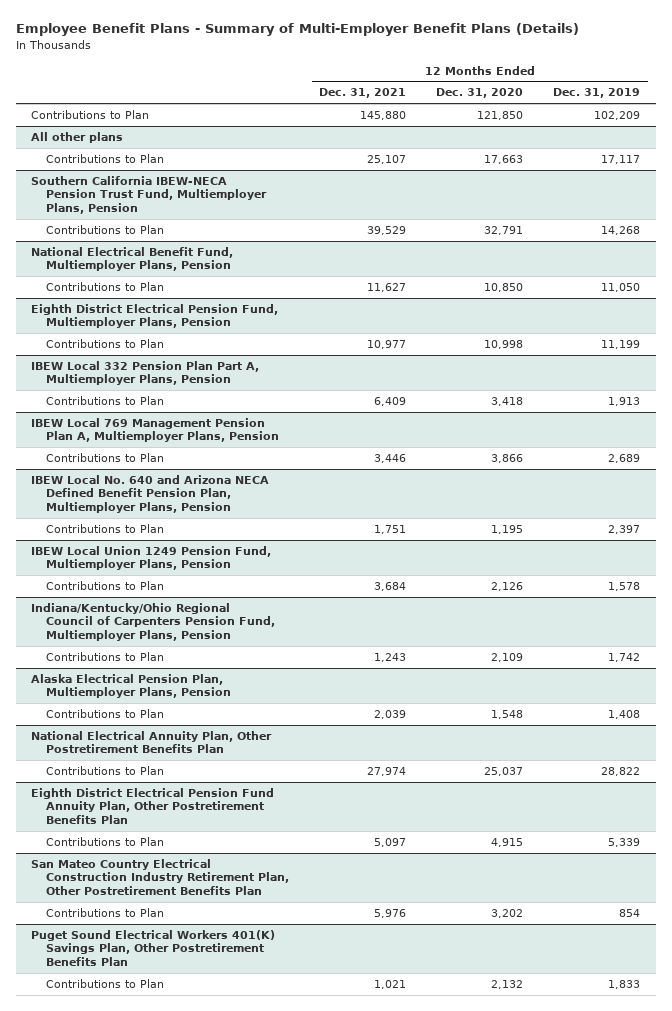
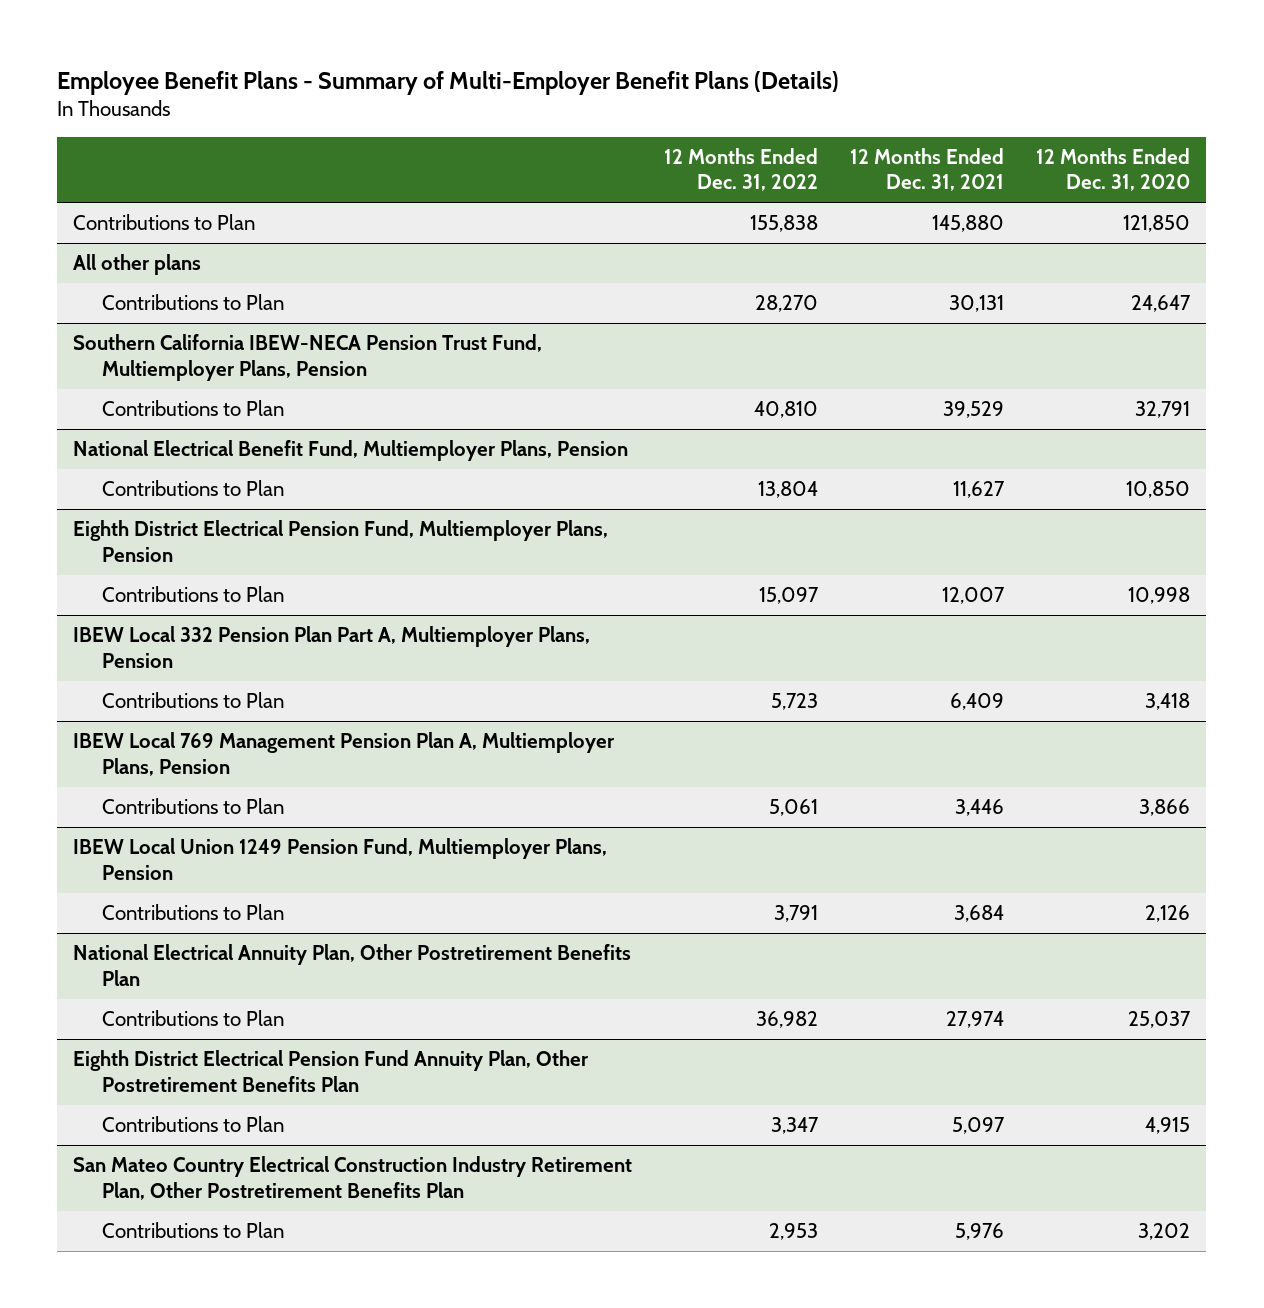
[553,88,641,99] Dec. 31, 2019 -> none
none -> [664,148,819,192] 12 Months Ended Dec. 31, 2022
[367,154,407,164] 25,107 -> [949,295,1005,313] 30,131
[484,154,524,164] 17,663 -> [1131,295,1192,313] 24,647
[367,339,407,349] 10,977 -> [942,587,1006,605] 12,007
[31,474,270,513] IBEW Local No. 640 and Arizona NECA Defined Benefit Pension Plan, Multiemployer Plans, Pension -> none
[45,523,164,533] Contributions to Plan -> none
[31,602,275,641] Indiana/Kentucky/Ohio Regional Council of Carpenters Pension Fund, Multiemployer Plans, Pension -> none
[45,651,164,661] Contributions to Plan -> none
[31,673,231,699] Alaska Electrical Pension Plan, Multiemployer Plans, Pension -> none
[45,708,164,718] Contributions to Plan -> none
[31,929,276,966] Puget Sound Electrical Workers 401(K) Savings Plan, Other Postretirement Benefits Plan -> none
[45,978,164,988] Contributions to Plan -> none

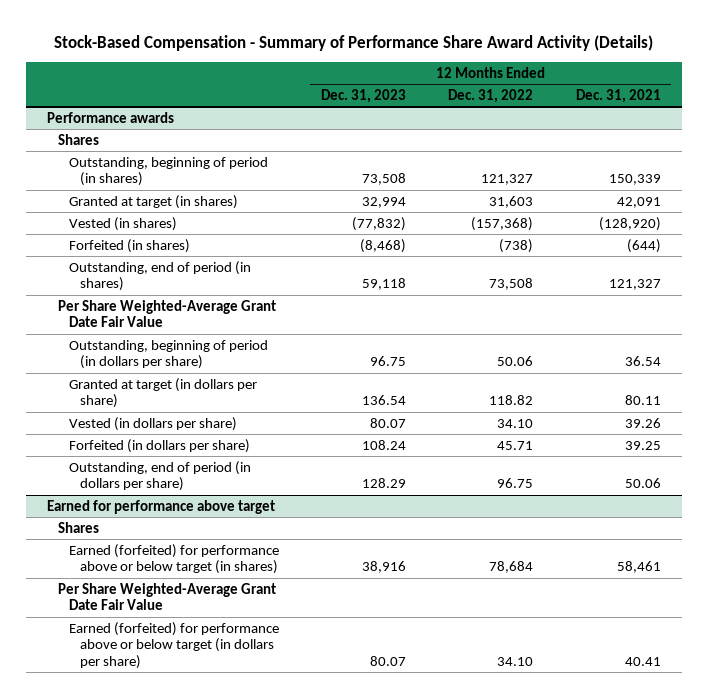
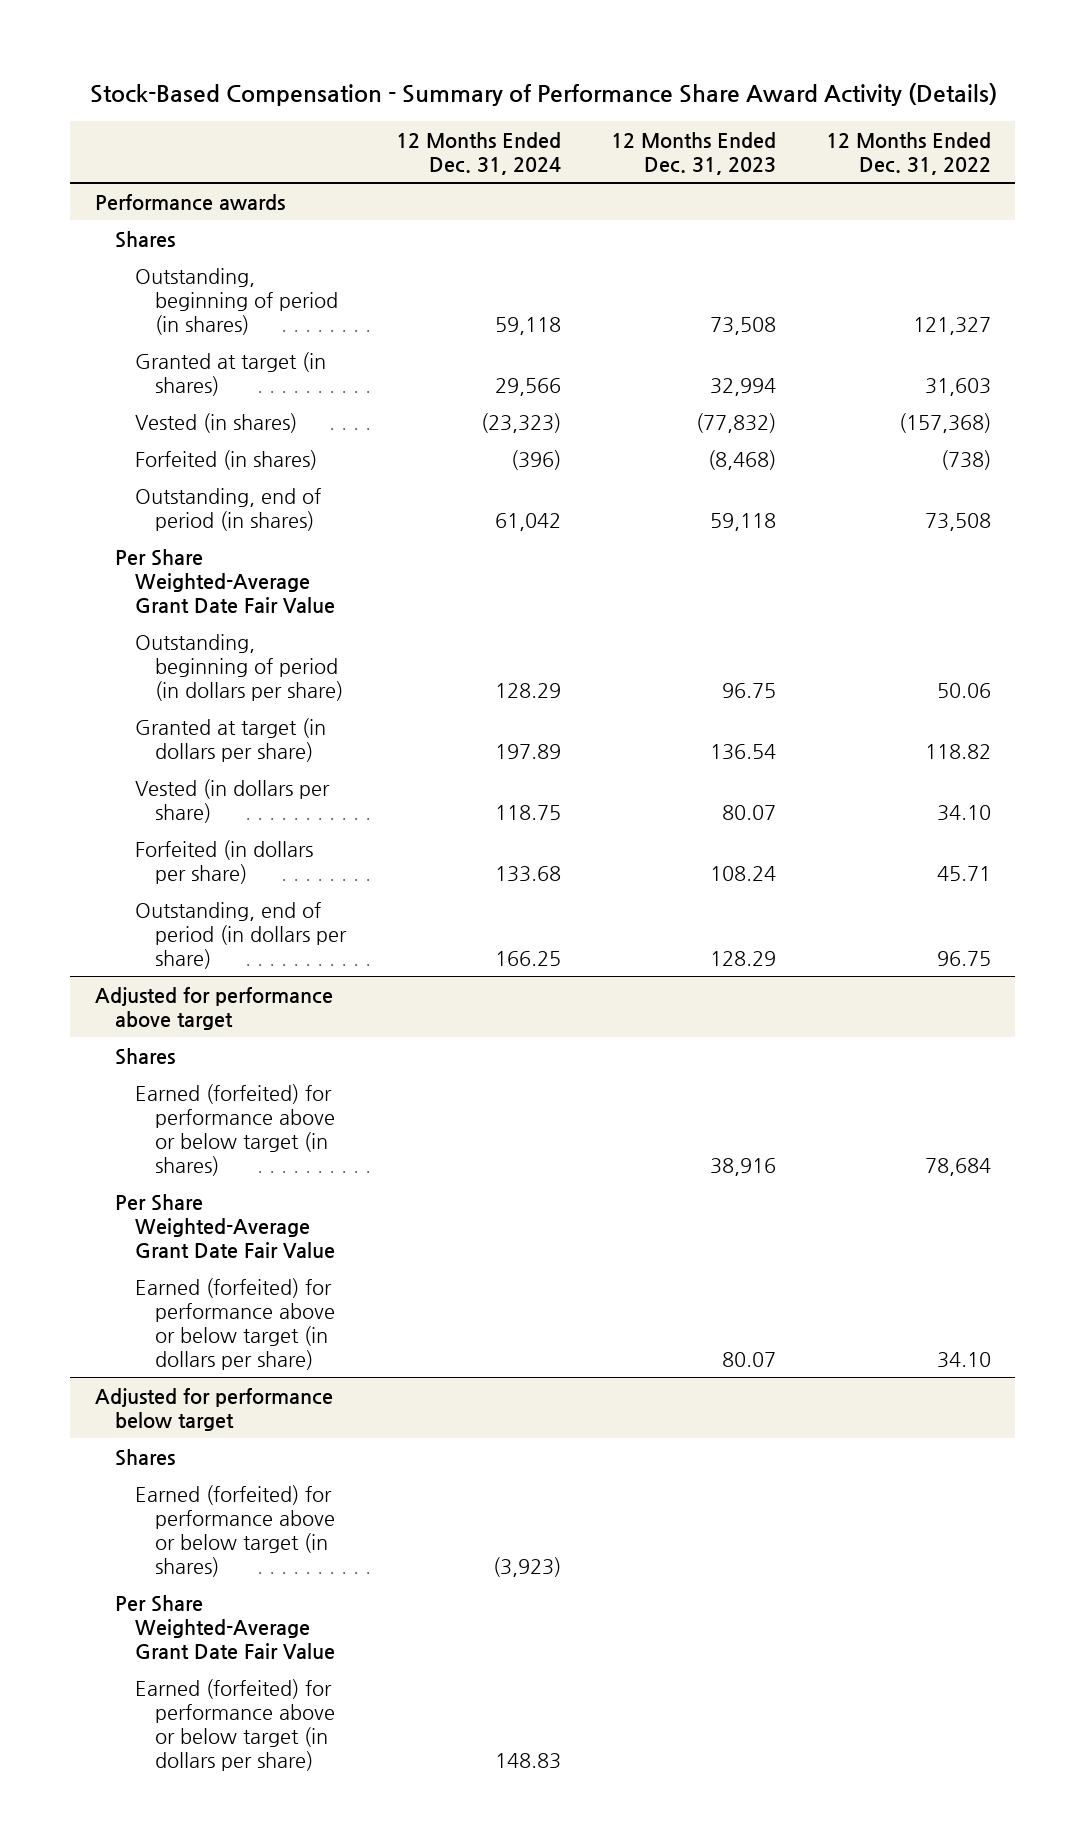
[575,88,661,103] Dec. 31, 2021 -> none
none -> [396,132,562,176] 12 Months Ended Dec. 31, 2024
[46,499,275,514] Earned for performance above target -> [94,986,333,1030] Adjusted for performance above target
none -> [94,1387,333,1431] Adjusted for performance below target
none -> [115,1448,176,1466] Shares
none -> [135,1484,336,1577] Earned (forfeited) for performance above or below target (in shares)
none -> [115,1594,336,1659] Per Share Weighted-Average Grant Date Fair Value
none -> [135,1678,336,1771] Earned (forfeited) for performance above or below target (in dollars per share)

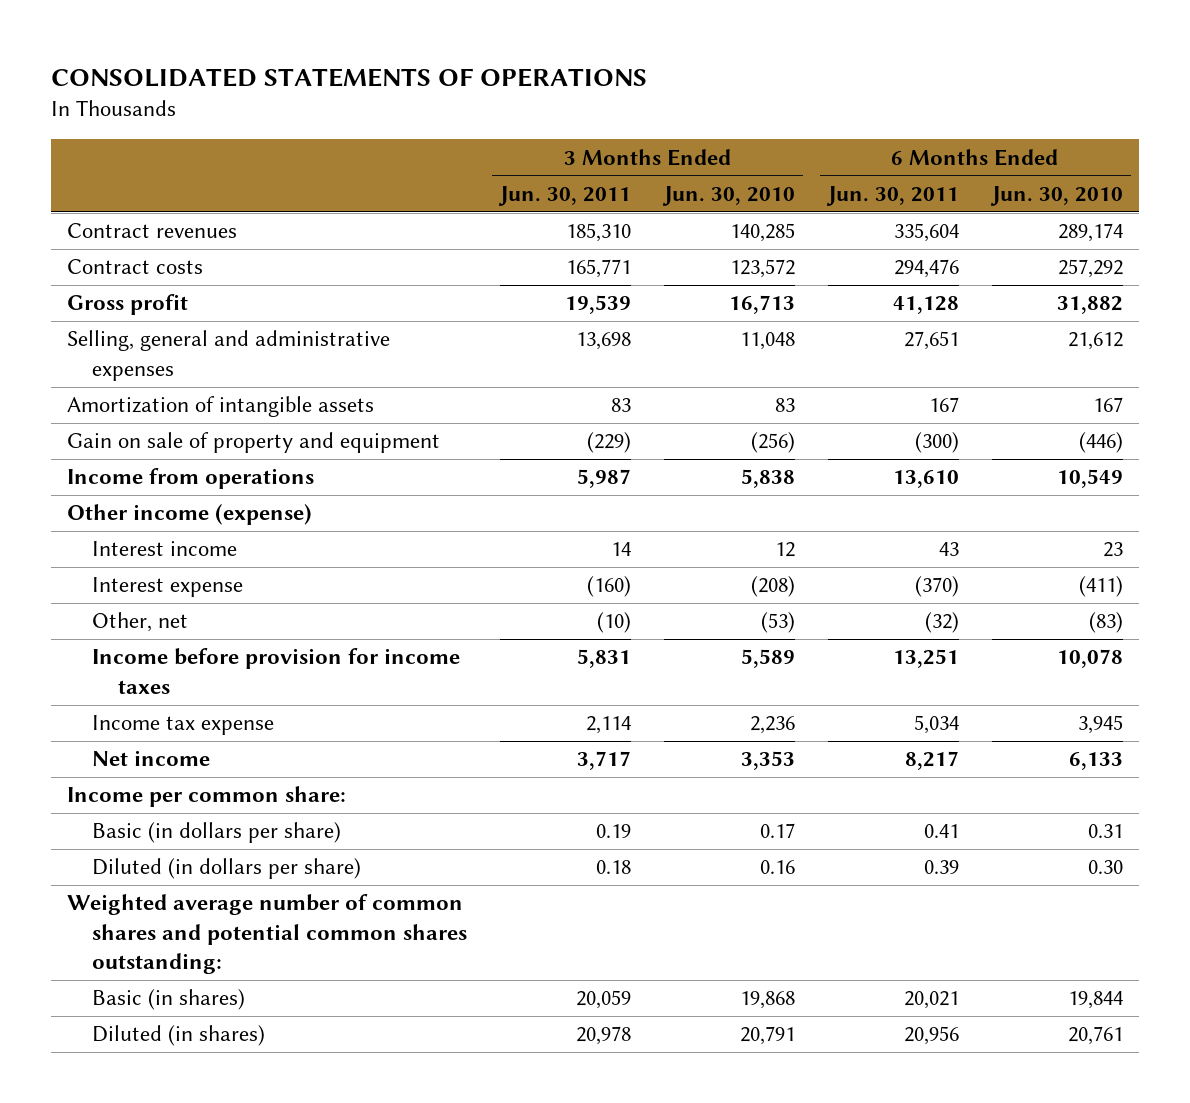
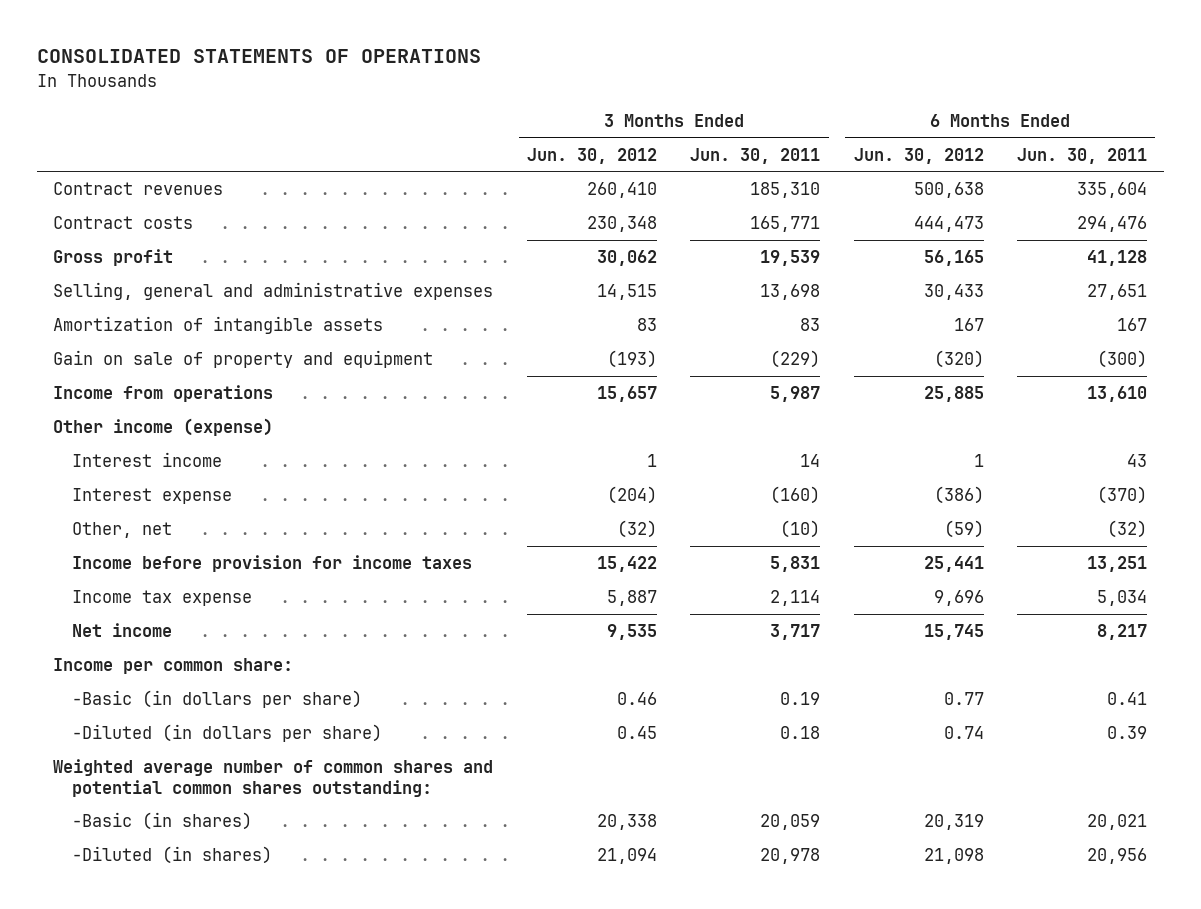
[662,185,796,206] Jun. 30, 2010 -> none
[989,185,1123,206] Jun. 30, 2010 -> none
none -> [526,147,657,164] Jun. 30, 2012
none -> [853,147,984,164] Jun. 30, 2012
[92,822,342,844] Basic (in dollars per share) -> [72,690,363,709] -Basic (in dollars per share)
[92,858,362,880] Diluted (in dollars per share) -> [72,724,383,743] -Diluted (in dollars per share)
[92,989,246,1011] Basic (in shares) -> [72,812,253,831] -Basic (in shares)
[92,1025,266,1047] Diluted (in shares) -> [72,846,273,865] -Diluted (in shares)

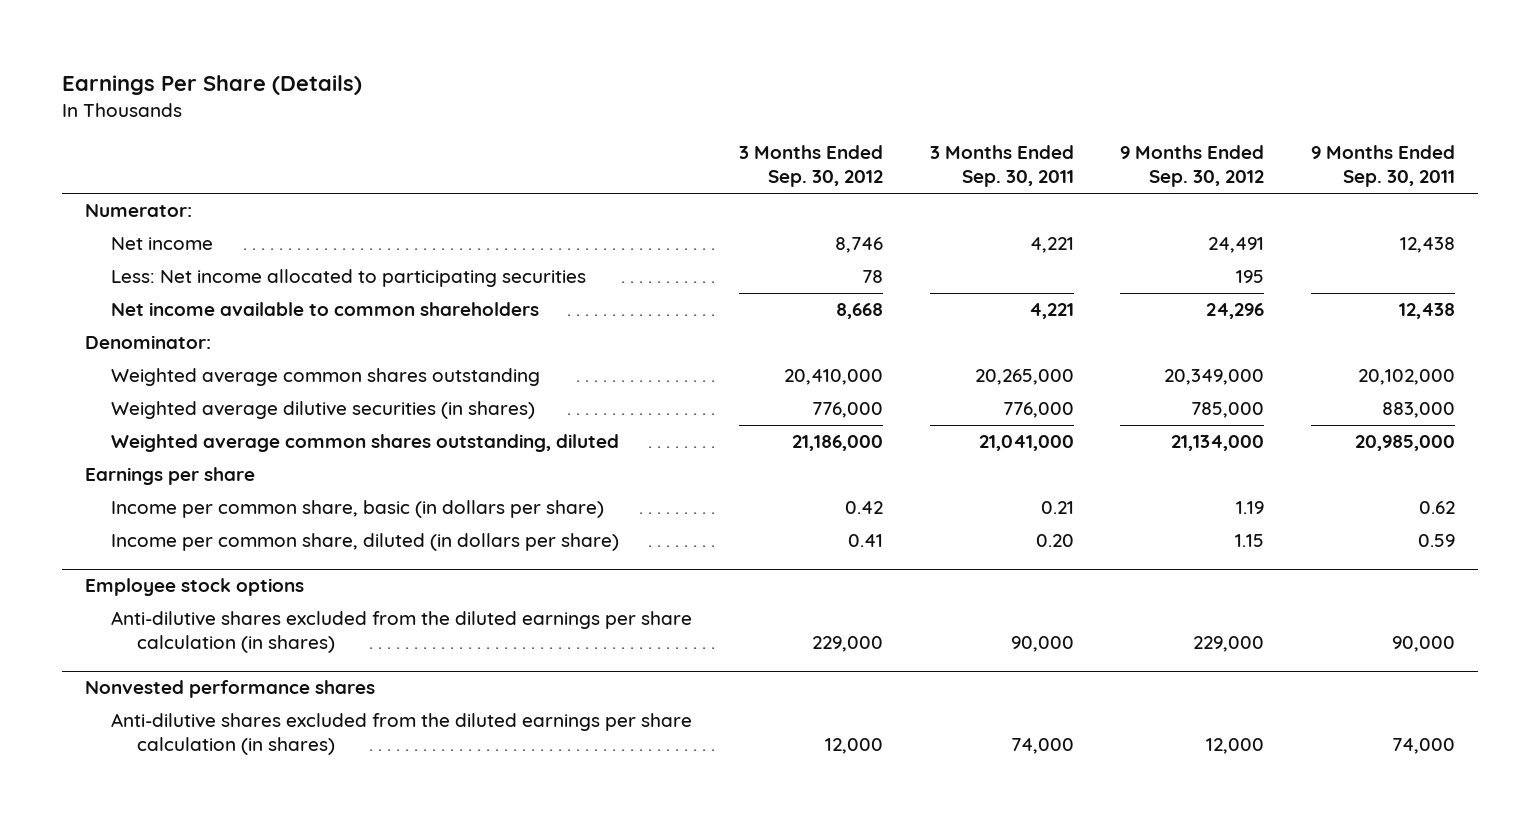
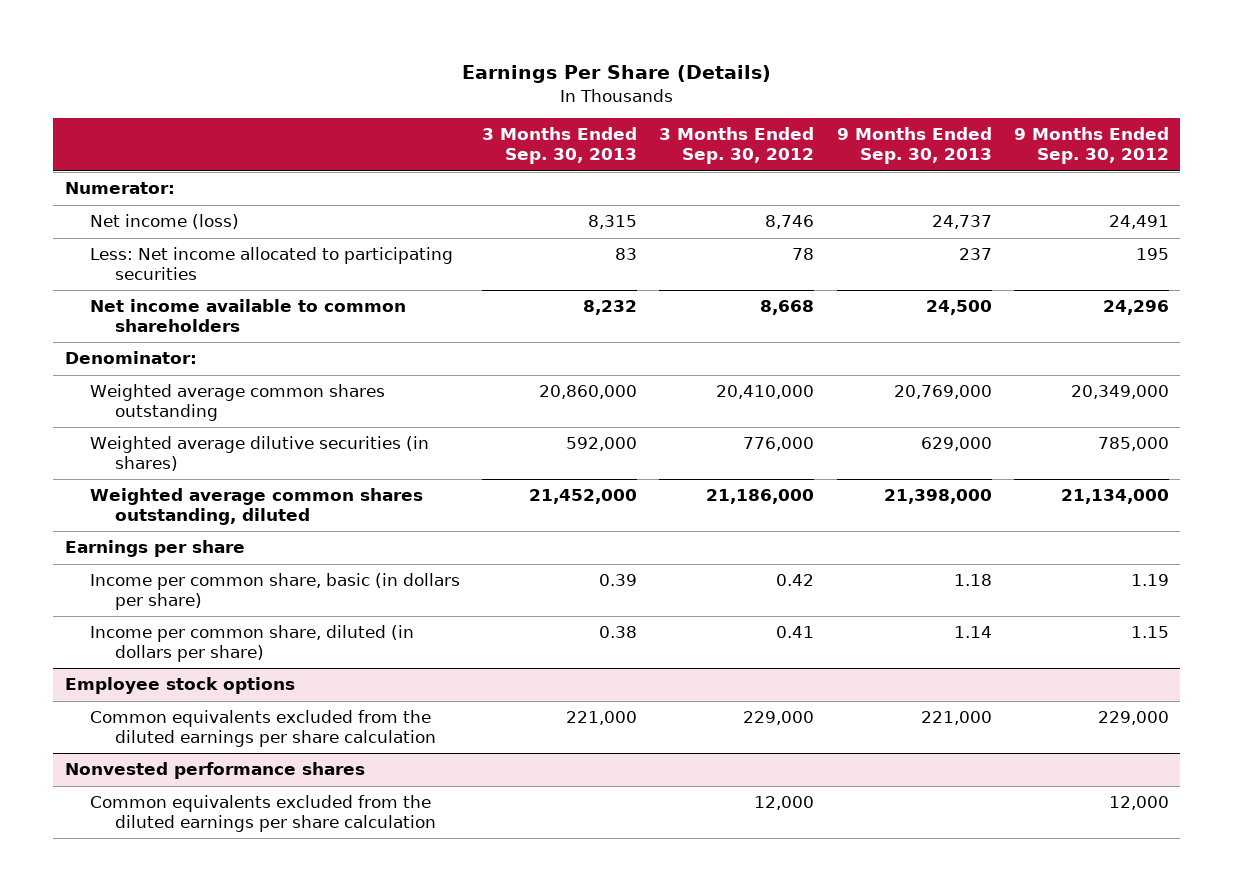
[929,145,1074,188] 3 Months Ended Sep. 30, 2011 -> none
[1310,145,1455,188] 9 Months Ended Sep. 30, 2011 -> none
none -> [482,127,638,165] 3 Months Ended Sep. 30, 2013
none -> [836,127,992,165] 9 Months Ended Sep. 30, 2013
[111,237,214,251] Net income -> [90,214,240,230] Net income (loss)
[111,611,693,654] Anti-dilutive shares excluded from the diluted earnings per share calculation (in shares) -> [90,710,437,748] Common equivalents excluded from the diluted earnings per share calculation
[111,713,693,756] Anti-dilutive shares excluded from the diluted earnings per share calculation (in shares) -> [90,795,437,833] Common equivalents excluded from the diluted earnings per share calculation

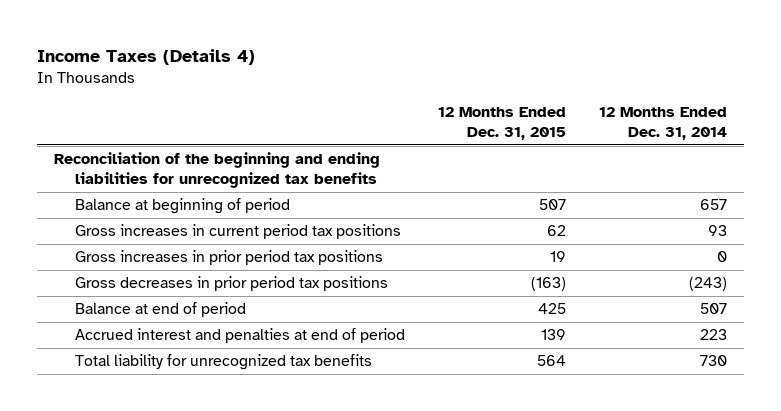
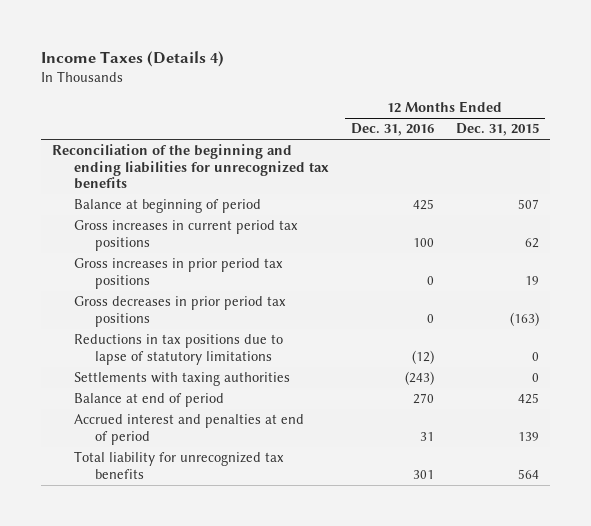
[599,107,728,141] 12 Months Ended Dec. 31, 2014 -> none
none -> [350,123,434,137] Dec. 31, 2016
none -> [73,334,283,365] Reductions in tax positions due to lapse of statutory limitations
none -> [73,372,290,387] Settlements with taxing authorities

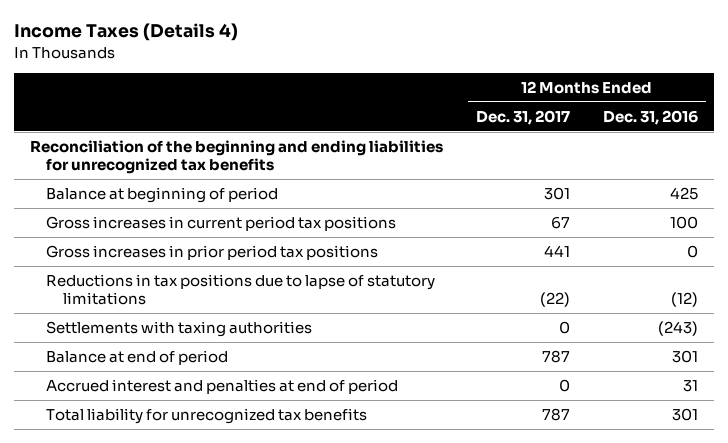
[456,123,540,137] Dec. 31, 2015 -> none
none -> [475,109,570,125] Dec. 31, 2017
[73,296,286,327] Gross decreases in prior period tax positions -> none
[412,393,434,405] 270 -> [671,350,698,364] 301

